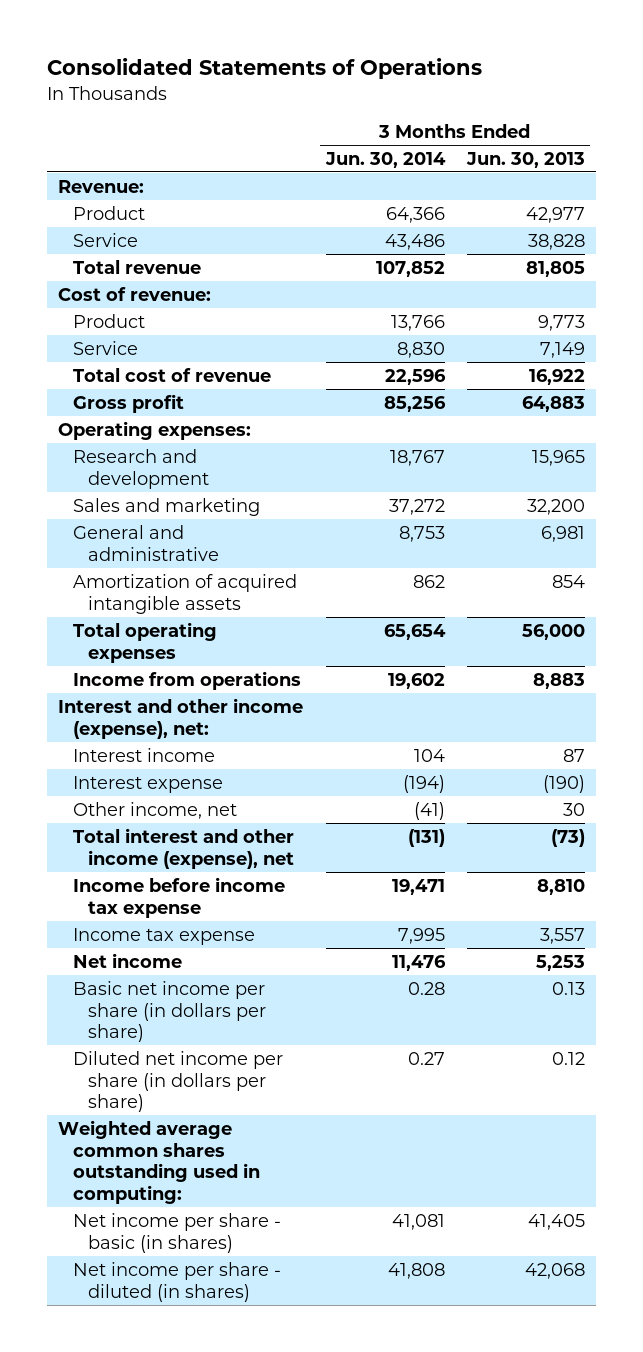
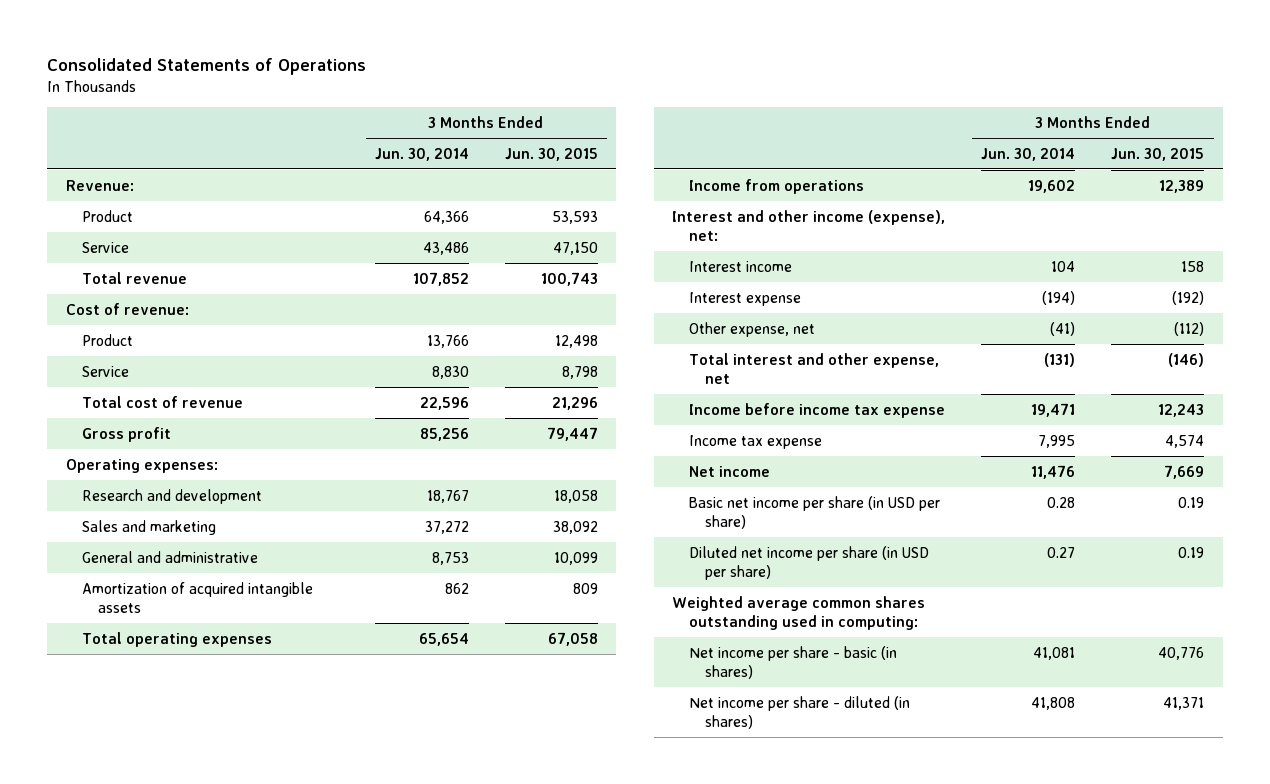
[465,151,585,168] Jun. 30, 2013 -> none
none -> [504,147,598,161] Jun. 30, 2015
[73,801,238,819] Other income, net -> [688,321,815,337] Other expense, net
[73,827,295,869] Total interest and other income (expense), net -> [688,352,939,384] Total interest and other expense, net
[73,980,266,1043] Basic net income per share (in dollars per share) -> [688,495,940,529] Basic net income per share (in USD per share)
[73,1050,284,1113] Diluted net income per share (in dollars per share) -> [688,545,929,580] Diluted net income per share (in USD per share)

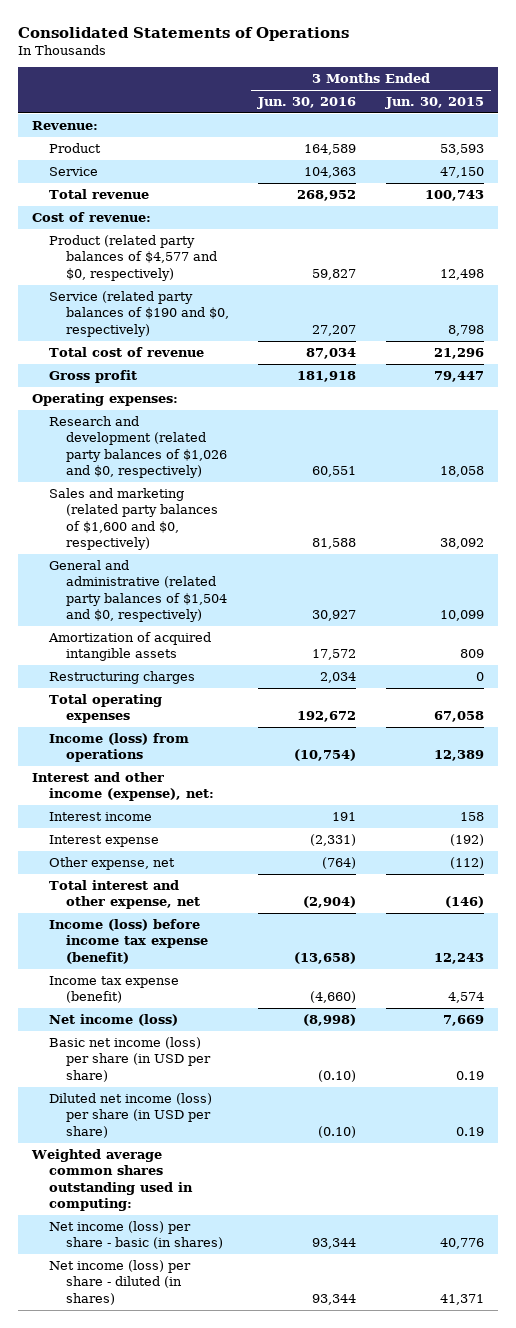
[374,147,469,161] Jun. 30, 2014 -> none
none -> [257,96,357,109] Jun. 30, 2016
[81,333,133,346] Product -> [49,234,218,281] Product (related party balances of $4,577 and $0, respectively)
[81,365,129,377] Service -> [49,290,230,337] Service (related party balances of $190 and $0, respectively)
[81,488,262,504] Research and development -> [49,415,228,479] Research and development (related party balances of $1,026 and $0, respectively)
[81,519,216,535] Sales and marketing -> [49,487,219,551] Sales and marketing (related party balances of $1,600 and $0, respectively)
[81,550,258,563] General and administrative -> [49,559,228,623] General and administrative (related party balances of $1,504 and $0, respectively)
none -> [49,670,196,684] Restructuring charges
[688,178,864,194] Income from operations -> [49,732,190,763] Income (loss) from operations
[688,402,945,418] Income before income tax expense -> [49,918,209,964] Income (loss) before income tax expense (benefit)
[688,434,822,449] Income tax expense -> [49,975,180,1004] Income tax expense (benefit)
[688,465,770,477] Net income -> [49,1013,179,1026] Net income (loss)
[688,495,940,529] Basic net income per share (in USD per share) -> [49,1036,212,1082] Basic net income (loss) per share (in USD per share)
[688,545,929,580] Diluted net income per share (in USD per share) -> [49,1092,213,1138] Diluted net income (loss) per share (in USD per share)
[688,645,897,679] Net income per share - basic (in shares) -> [49,1220,224,1250] Net income (loss) per share - basic (in shares)
[688,695,910,729] Net income per share - diluted (in shares) -> [49,1259,192,1305] Net income (loss) per share - diluted (in shares)

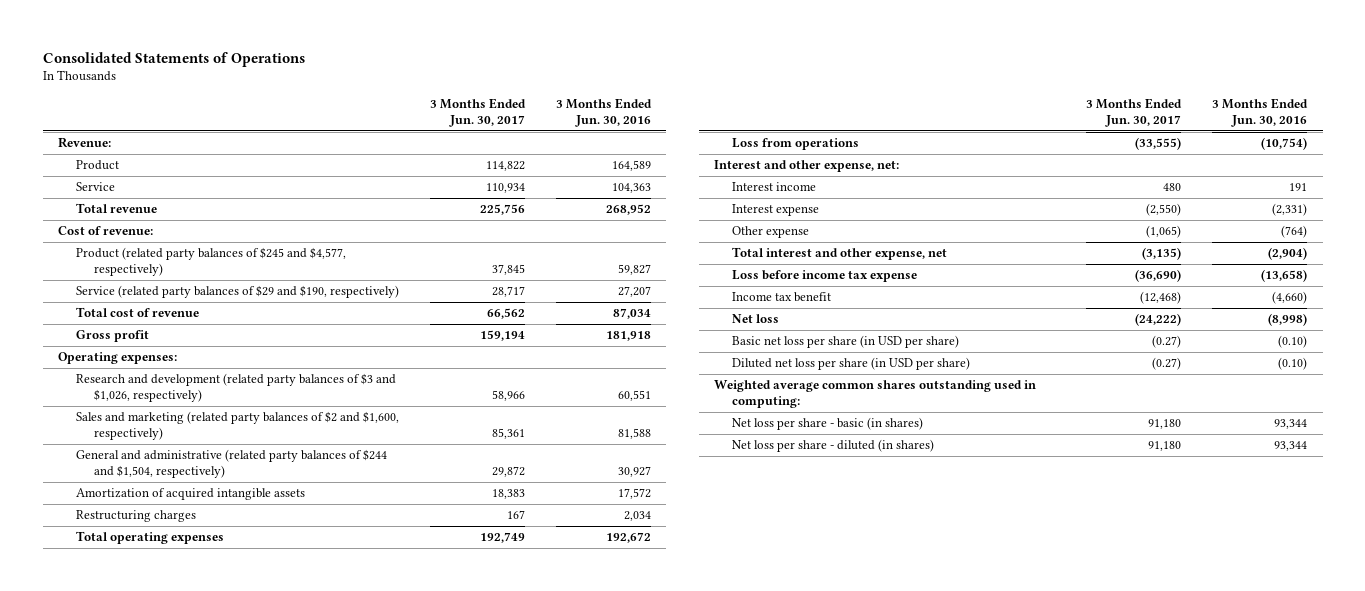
[384,96,484,109] Jun. 30, 2015 -> none
none -> [429,97,526,127] 3 Months Ended Jun. 30, 2017
[49,234,218,281] Product (related party balances of $4,577 and $0, respectively) -> [75,247,346,277] Product (related party balances of $245 and $4,577, respectively)
[49,290,230,337] Service (related party balances of $190 and $0, respectively) -> [75,285,399,299] Service (related party balances of $29 and $190, respectively)
[49,415,228,479] Research and development (related party balances of $1,026 and $0, respectively) -> [75,373,396,403] Research and development (related party balances of $3 and $1,026, respectively)
[49,487,219,551] Sales and marketing (related party balances of $1,600 and $0, respectively) -> [75,411,399,441] Sales and marketing (related party balances of $2 and $1,600, respectively)
[49,559,228,623] General and administrative (related party balances of $1,504 and $0, respectively) -> [75,449,387,479] General and administrative (related party balances of $244 and $1,504, respectively)
[49,732,190,763] Income (loss) from operations -> [732,138,860,151] Loss from operations
[32,771,215,802] Interest and other income (expense), net: -> [714,160,900,173] Interest and other expense, net:
[49,856,176,870] Other expense, net -> [732,226,810,239] Other expense
[49,918,209,964] Income (loss) before income tax expense (benefit) -> [732,270,918,283] Loss before income tax expense
[49,975,180,1004] Income tax expense (benefit) -> [732,292,832,303] Income tax benefit
[49,1013,179,1026] Net income (loss) -> [732,314,780,324] Net loss
[49,1036,212,1082] Basic net income (loss) per share (in USD per share) -> [732,335,960,349] Basic net loss per share (in USD per share)
[49,1092,213,1138] Diluted net income (loss) per share (in USD per share) -> [732,357,971,371] Diluted net loss per share (in USD per share)
[49,1220,224,1250] Net income (loss) per share - basic (in shares) -> [732,417,924,431] Net loss per share - basic (in shares)
[49,1259,192,1305] Net income (loss) per share - diluted (in shares) -> [732,439,935,453] Net loss per share - diluted (in shares)

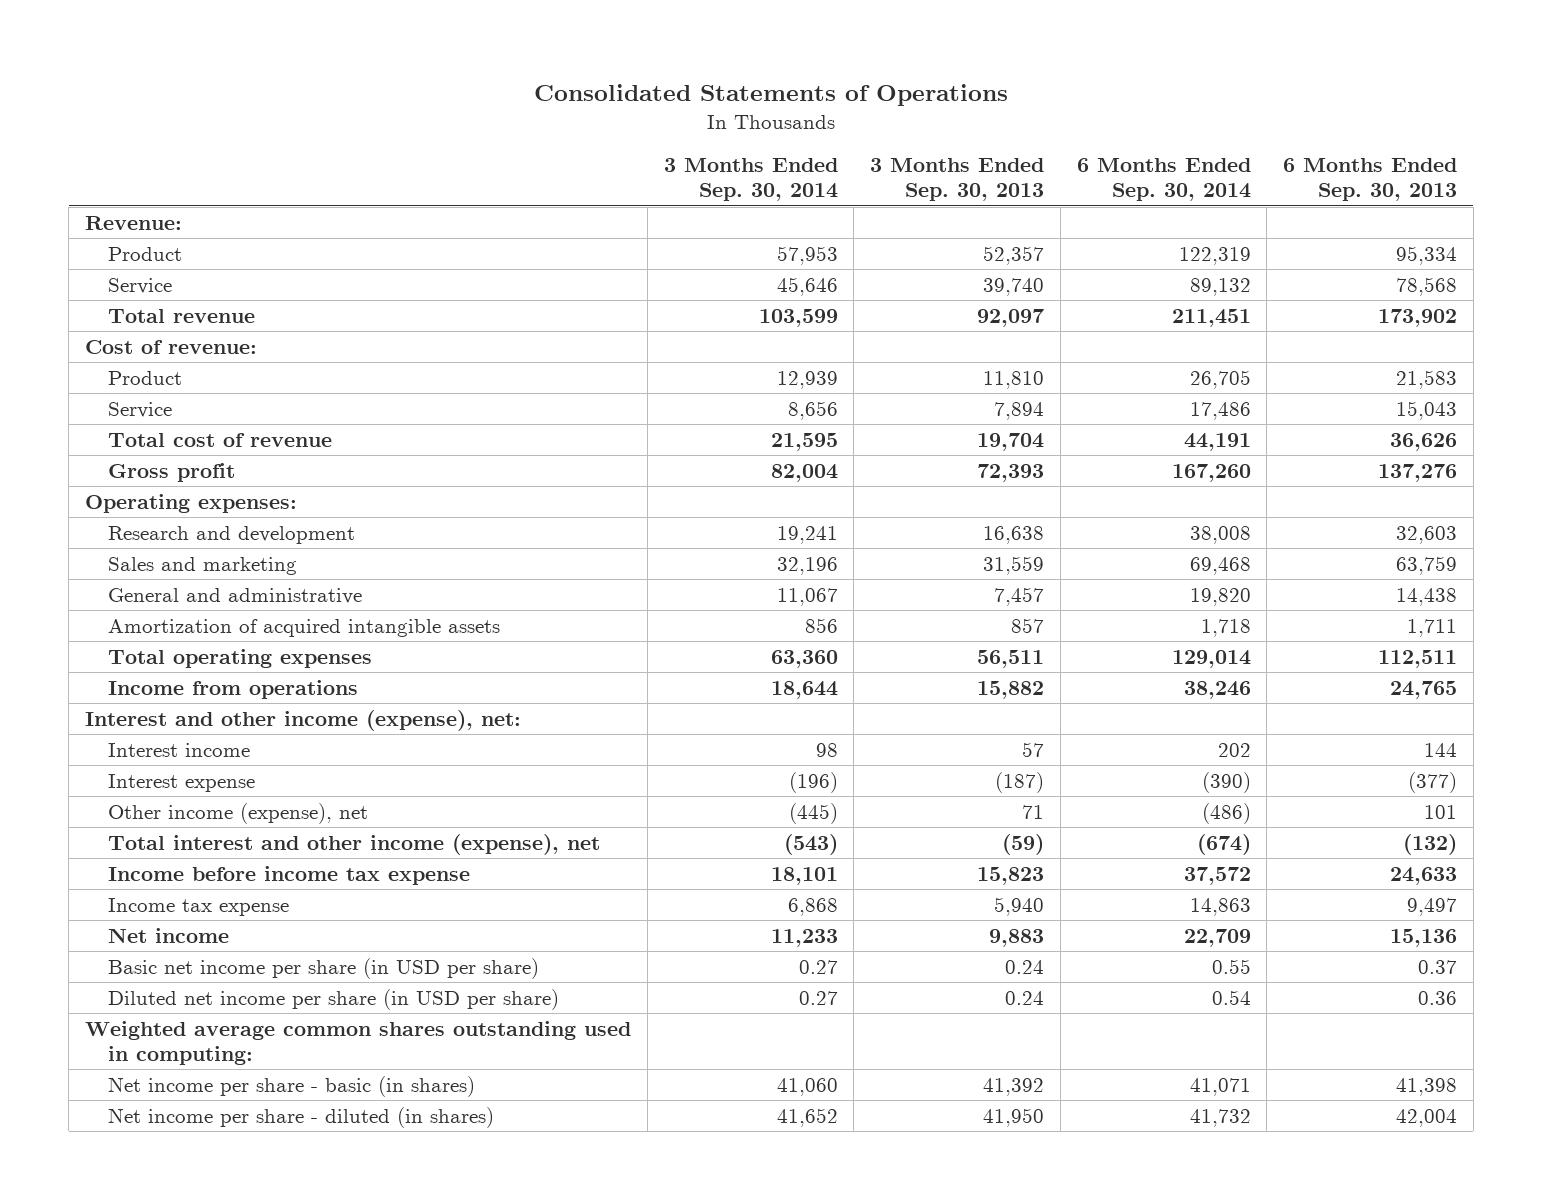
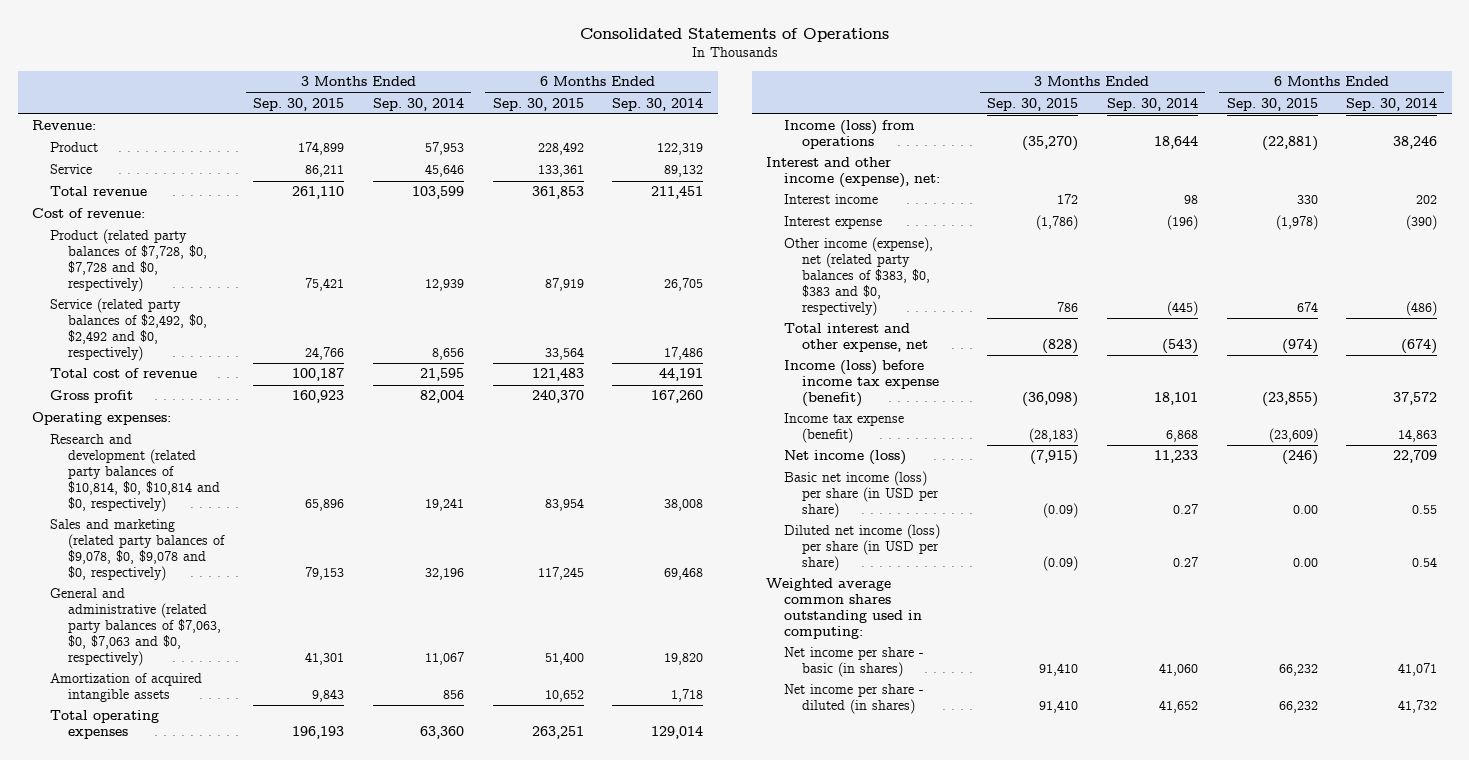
[870,158,1045,202] 3 Months Ended Sep. 30, 2013 -> none
[1282,158,1457,202] 6 Months Ended Sep. 30, 2013 -> none
none -> [253,97,345,111] Sep. 30, 2015
none -> [492,97,584,111] Sep. 30, 2015
[108,370,183,385] Product -> [50,229,208,292] Product (related party balances of $7,728, $0, $7,728 and $0, respectively)
[108,401,173,418] Service -> [50,298,208,361] Service (related party balances of $2,492, $0, $2,492 and $0, respectively)
[108,525,356,544] Research and development -> [50,434,221,512] Research and development (related party balances of $10,814, $0, $10,814 and $0, respectively)
[108,556,298,575] Sales and marketing -> [50,519,226,581] Sales and marketing (related party balances of $9,078, $0, $9,078 and $0, respectively)
[108,587,363,604] General and administrative -> [50,588,222,666] General and administrative (related party balances of $7,063, $0, $7,063 and $0, respectively)
[108,679,359,699] Income from operations -> [784,120,916,150] Income (loss) from operations
[108,802,369,824] Other income (expense), net -> [784,237,934,316] Other income (expense), net (related party balances of $383, $0, $383 and $0, respectively)
[108,833,601,855] Total interest and other income (expense), net -> [784,323,929,353] Total interest and other expense, net
[108,865,471,885] Income before income tax expense -> [784,360,940,408] Income (loss) before income tax expense (benefit)
[108,897,290,916] Income tax expense -> [784,413,905,444] Income tax expense (benefit)
[108,927,230,943] Net income -> [784,450,907,466] Net income (loss)
[108,957,540,979] Basic net income per share (in USD per share) -> [784,471,940,519] Basic net income (loss) per share (in USD per share)
[108,988,560,1010] Diluted net income per share (in USD per share) -> [784,524,941,572] Diluted net income (loss) per share (in USD per share)

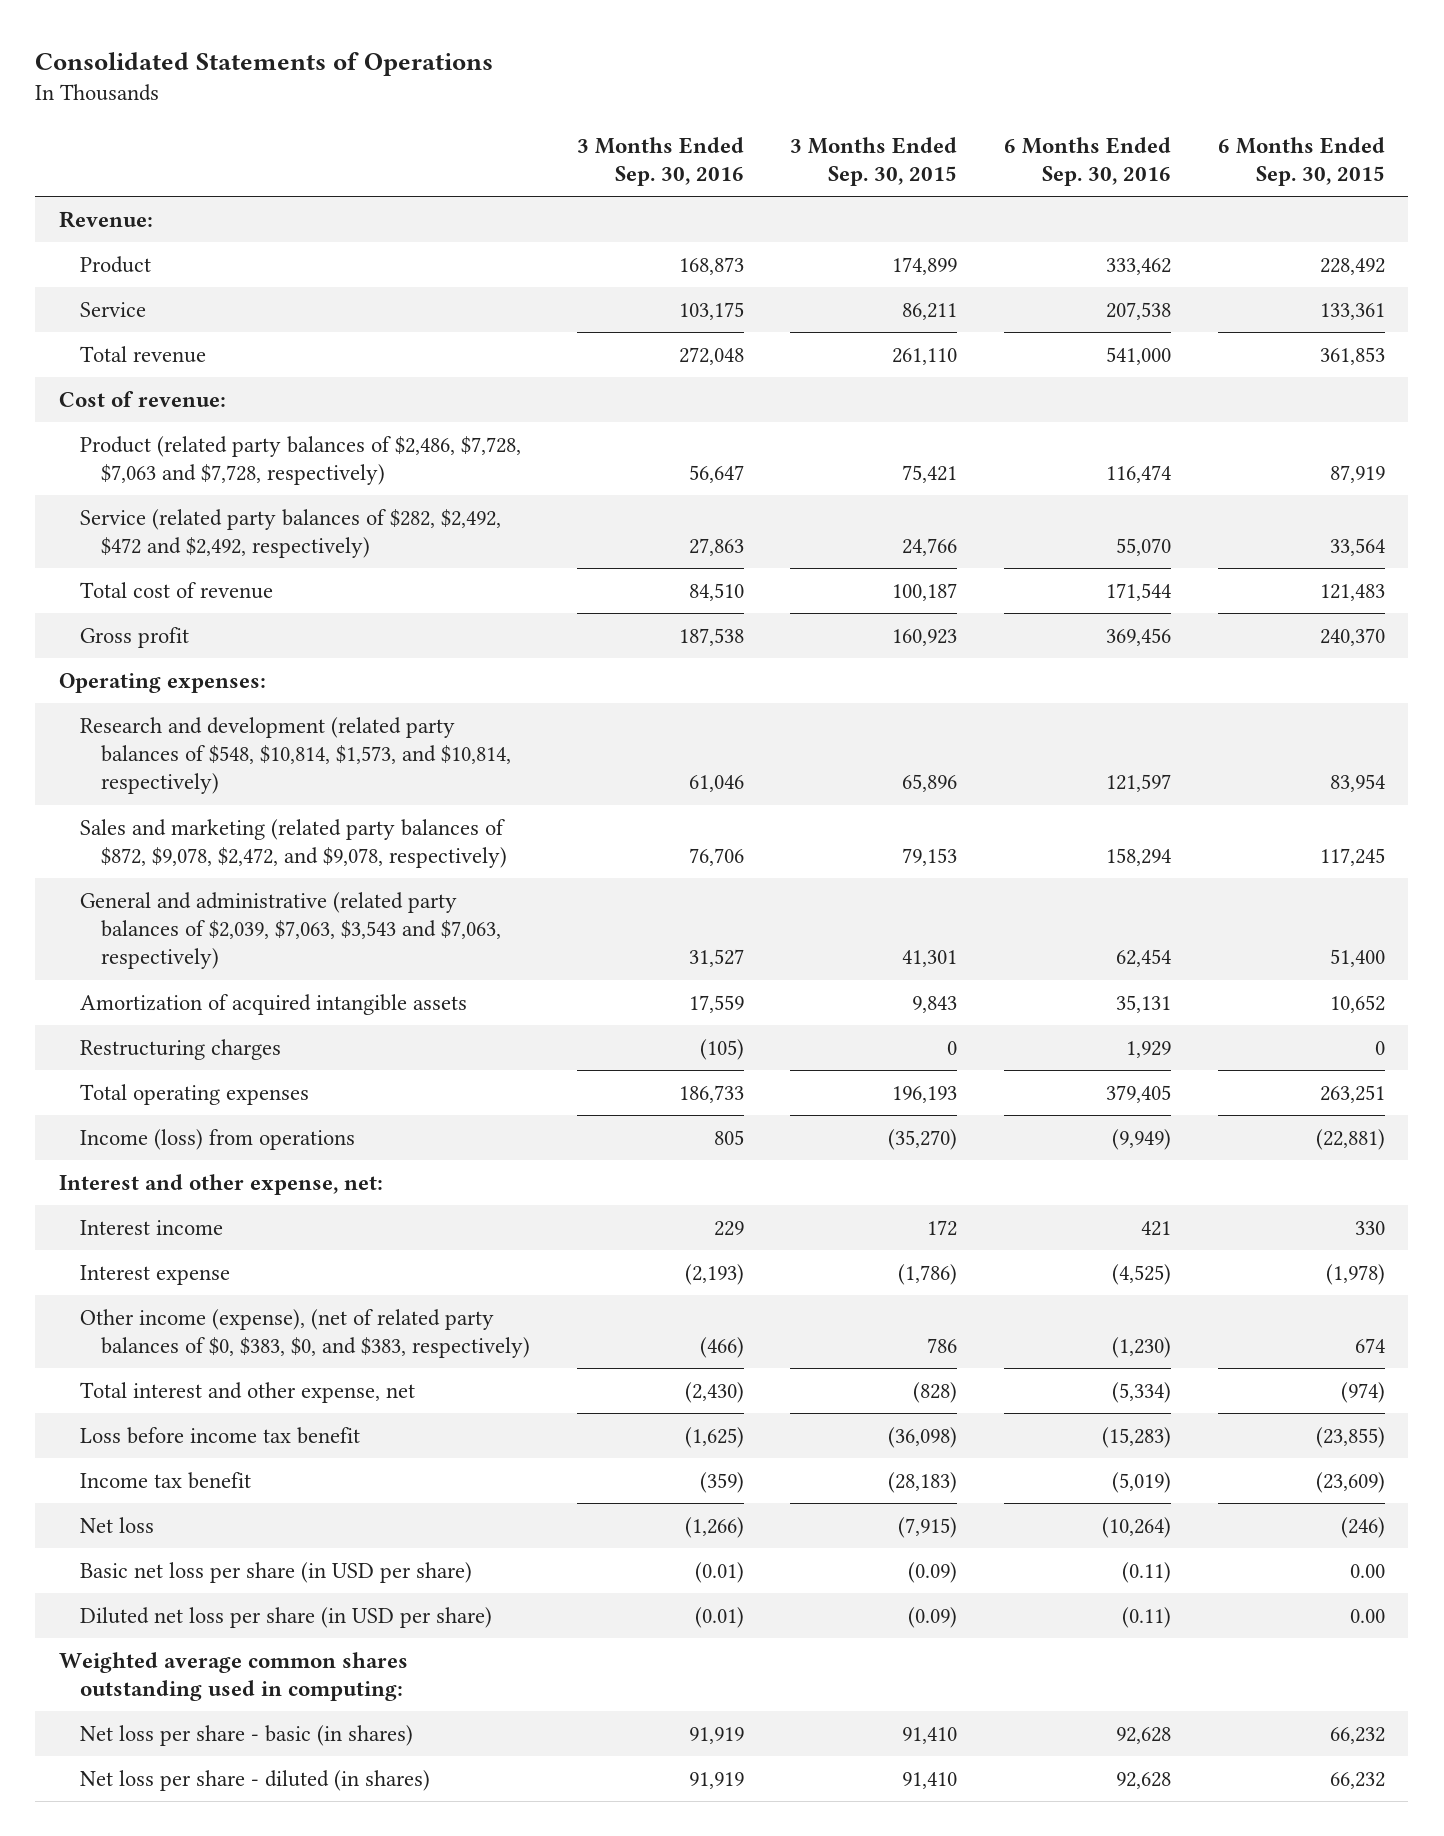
[372,97,464,111] Sep. 30, 2014 -> none
[612,97,704,111] Sep. 30, 2014 -> none
none -> [576,136,744,186] 3 Months Ended Sep. 30, 2016
none -> [1004,136,1172,186] 6 Months Ended Sep. 30, 2016
[50,229,208,292] Product (related party balances of $7,728, $0, $7,728 and $0, respectively) -> [79,435,521,486] Product (related party balances of $2,486, $7,728, $7,063 and $7,728, respectively)
[50,298,208,361] Service (related party balances of $2,492, $0, $2,492 and $0, respectively) -> [79,508,501,559] Service (related party balances of $282, $2,492, $472 and $2,492, respectively)
[50,434,221,512] Research and development (related party balances of $10,814, $0, $10,814 and $0, respectively) -> [79,716,512,795] Research and development (related party balances of $548, $10,814, $1,573, and $10,814, respectively)
[50,519,226,581] Sales and marketing (related party balances of $9,078, $0, $9,078 and $0, respectively) -> [79,818,508,869] Sales and marketing (related party balances of $872, $9,078, $2,472, and $9,078, respectively)
[50,588,222,666] General and administrative (related party balances of $7,063, $0, $7,063 and $0, respectively) -> [79,891,502,970] General and administrative (related party balances of $2,039, $7,063, $3,543 and $7,063, respectively)
none -> [79,1038,281,1060] Restructuring charges
[765,157,941,189] Interest and other income (expense), net: -> [58,1173,383,1195] Interest and other expense, net:
[784,237,934,316] Other income (expense), net (related party balances of $383, $0, $383 and $0, respectively) -> [79,1308,531,1359] Other income (expense), (net of related party balances of $0, $383, $0, and $383, respectively)
[784,360,940,408] Income (loss) before income tax expense (benefit) -> [79,1426,360,1444] Loss before income tax benefit
[784,413,905,444] Income tax expense (benefit) -> [79,1471,251,1489] Income tax benefit
[784,450,907,466] Net income (loss) -> [79,1516,154,1533] Net loss
[784,471,940,519] Basic net income (loss) per share (in USD per share) -> [79,1561,472,1583] Basic net loss per share (in USD per share)
[784,524,941,572] Diluted net income (loss) per share (in USD per share) -> [79,1606,492,1628] Diluted net loss per share (in USD per share)
[784,647,925,678] Net income per share - basic (in shares) -> [79,1724,413,1746] Net loss per share - basic (in shares)
[784,684,925,715] Net income per share - diluted (in shares) -> [79,1769,430,1791] Net loss per share - diluted (in shares)

